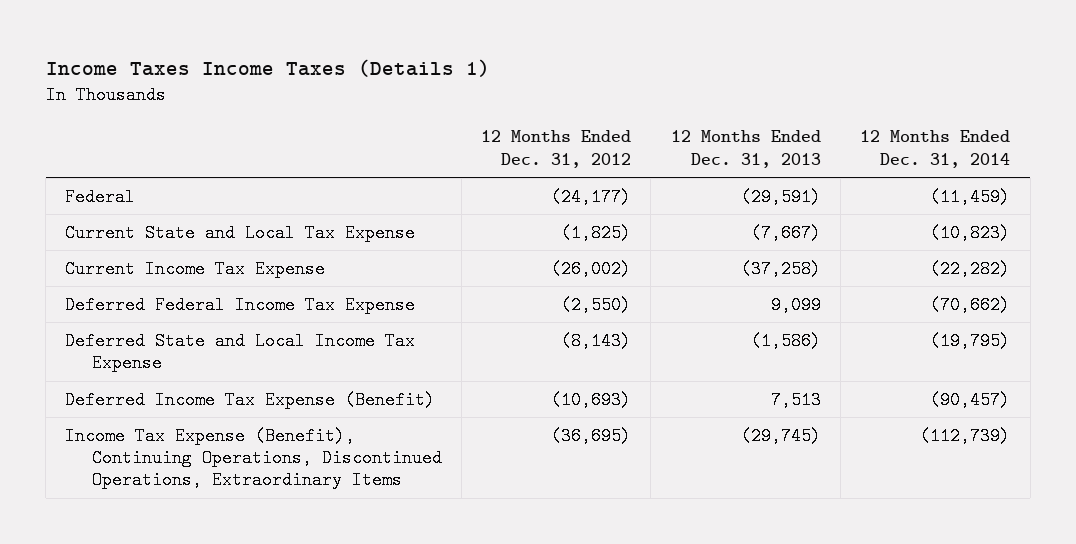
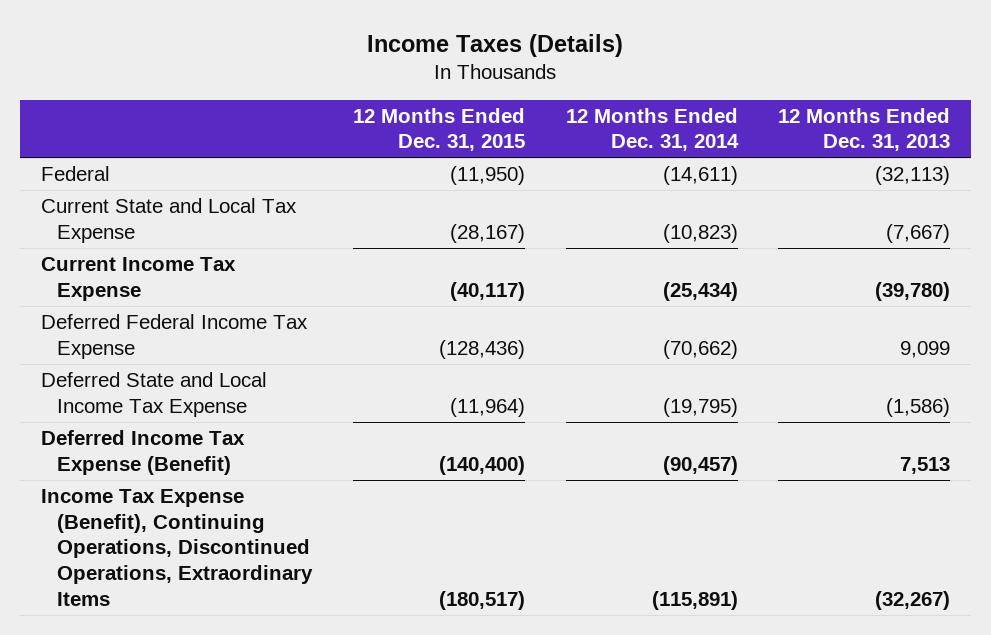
[45,58,490,77] Income Taxes Income Taxes (Details 1) -> [367,33,624,57] Income Taxes (Details)
[481,130,632,168] 12 Months Ended Dec. 31, 2012 -> none
none -> [352,107,525,152] 12 Months Ended Dec. 31, 2015
[740,187,821,206] (29,591) -> [875,166,951,186] (32,113)
[930,187,1011,206] (11,459) -> [662,166,738,186] (14,611)
[740,259,821,278] (37,258) -> [875,281,951,301] (39,780)
[930,259,1011,278] (22,282) -> [662,281,738,301] (25,434)
[740,426,821,445] (29,745) -> [875,590,951,610] (32,267)
[920,426,1011,445] (112,739) -> [651,590,738,610] (115,891)

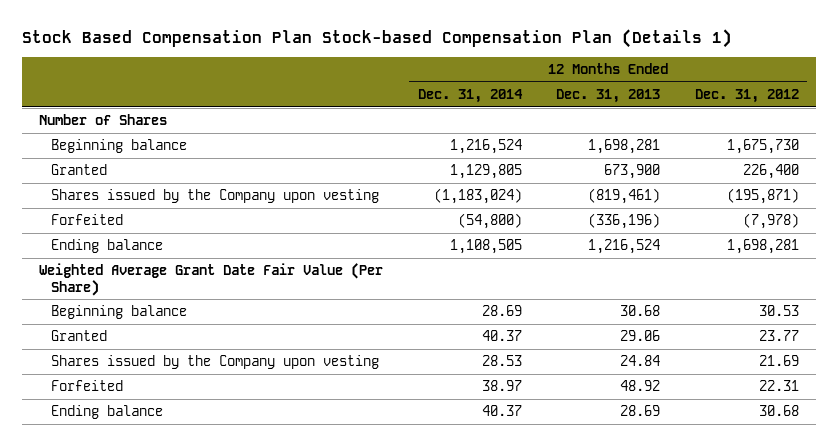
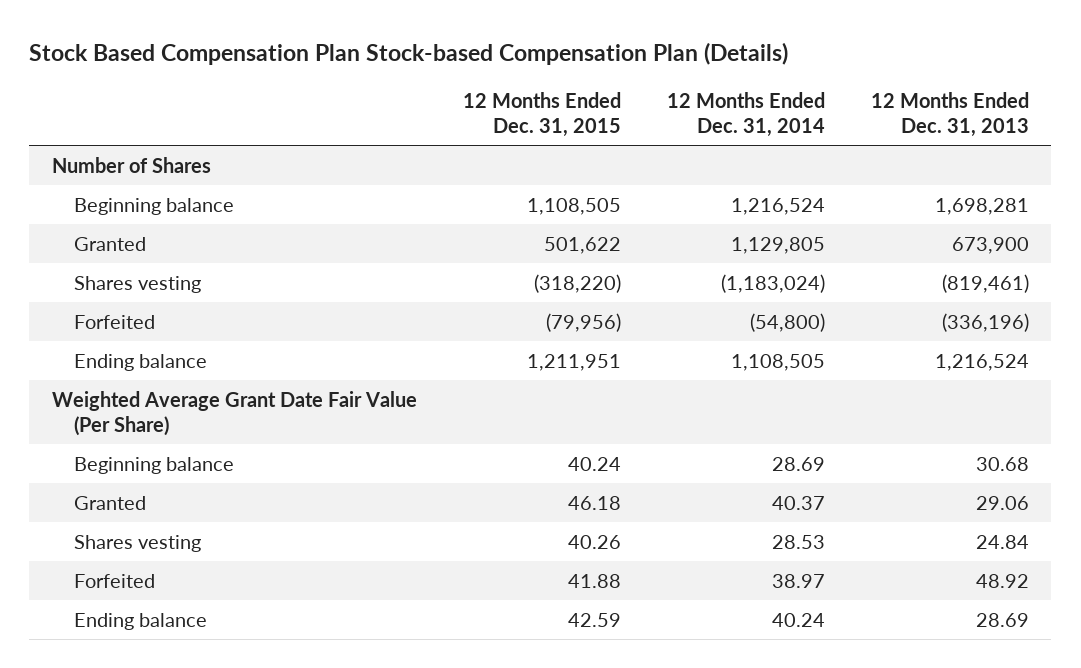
[21,28,732,48] Stock Based Compensation Plan Stock-based Compensation Plan (Details 1) -> [29,41,789,65] Stock Based Compensation Plan Stock-based Compensation Plan (Details)
[694,88,799,103] Dec. 31, 2012 -> none
none -> [463,91,622,138] 12 Months Ended Dec. 31, 2015
[50,189,379,204] Shares issued by the Company upon vesting -> [73,275,201,293] Shares vesting
[50,355,379,370] Shares issued by the Company upon vesting -> [73,534,201,552] Shares vesting
[481,405,522,417] 40.37 -> [771,612,825,627] 40.24

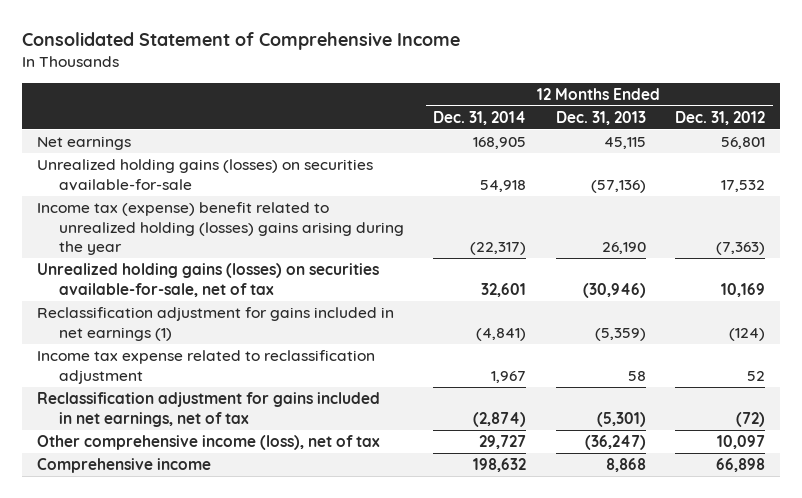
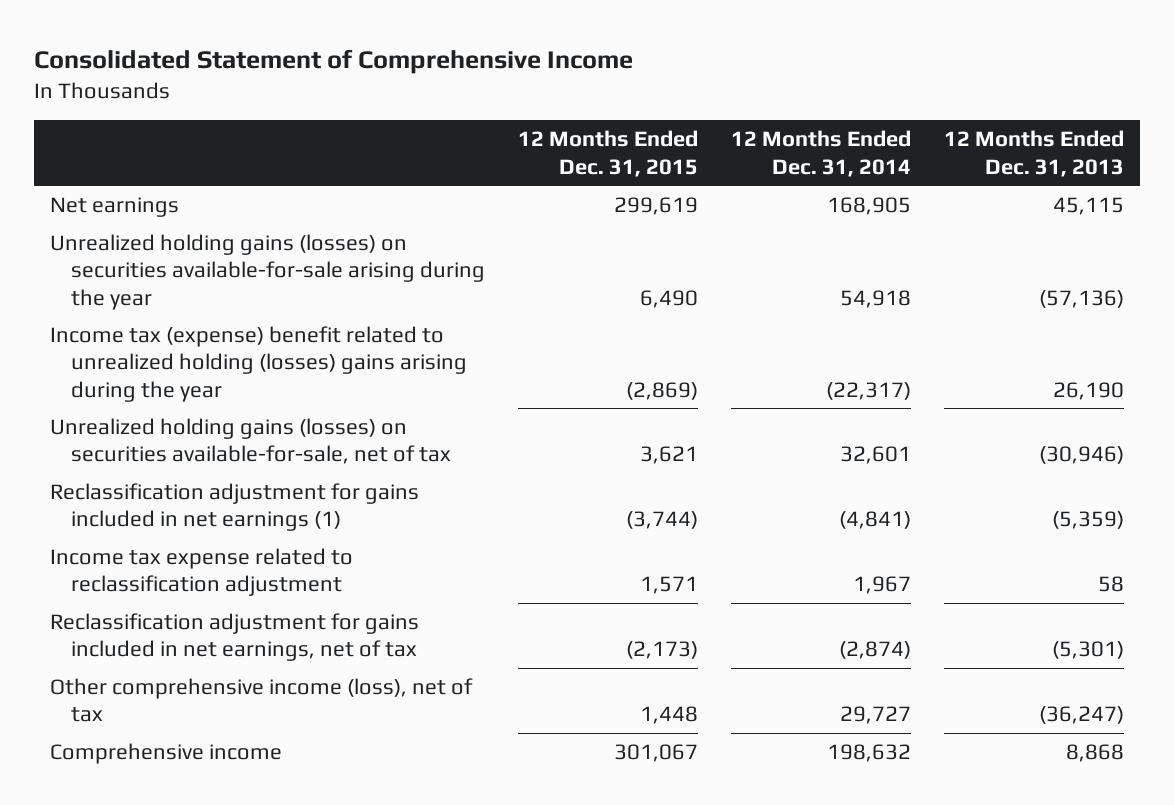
[675,110,766,125] Dec. 31, 2012 -> none
none -> [517,130,698,177] 12 Months Ended Dec. 31, 2015
[36,159,373,191] Unrealized holding gains (losses) on securities available-for-sale -> [50,233,486,310] Unrealized holding gains (losses) on securities available-for-sale arising during the year

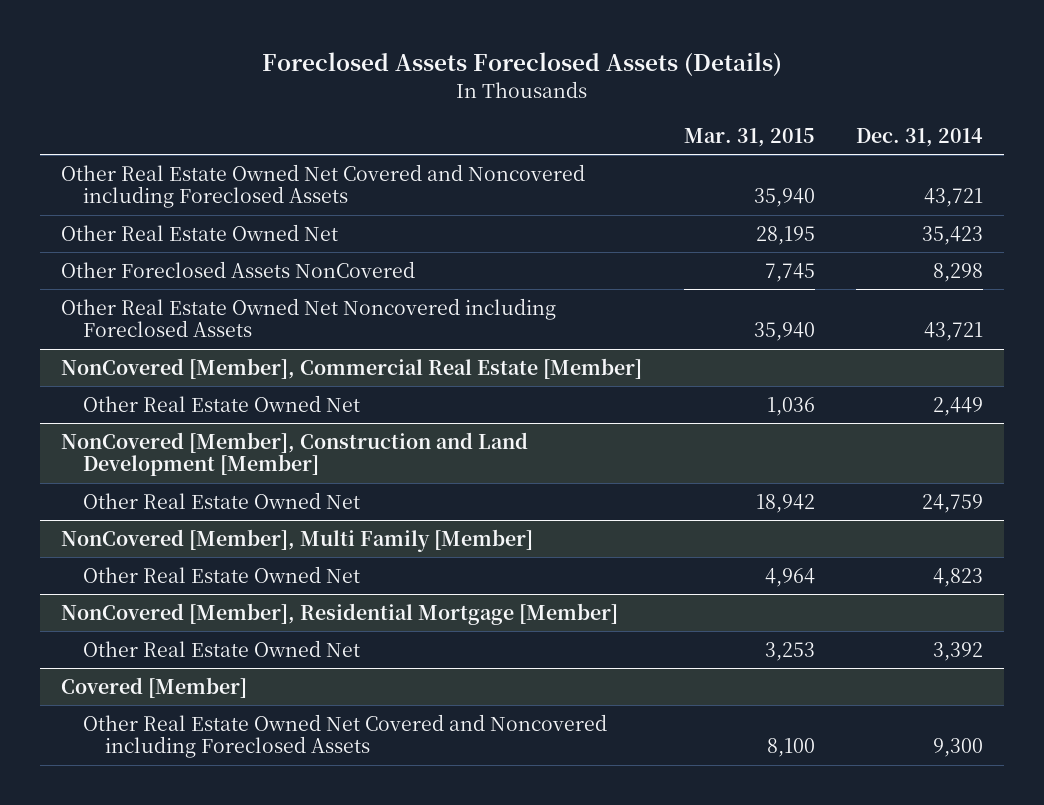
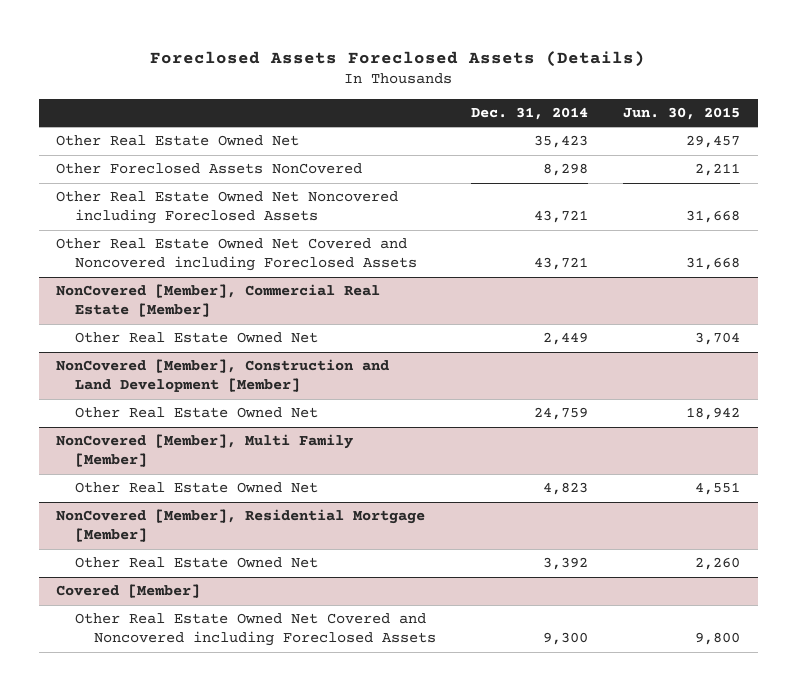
[683,127,815,147] Mar. 31, 2015 -> none
none -> [623,106,741,120] Jun. 30, 2015
[61,163,586,209] Other Real Estate Owned Net Covered and Noncovered including Foreclosed Assets -> [56,238,418,272] Other Real Estate Owned Net Covered and Noncovered including Foreclosed Assets

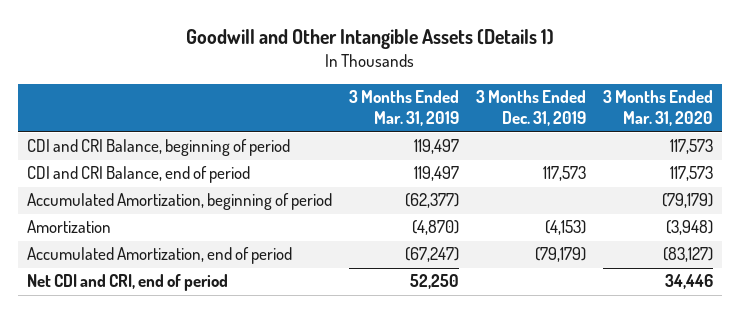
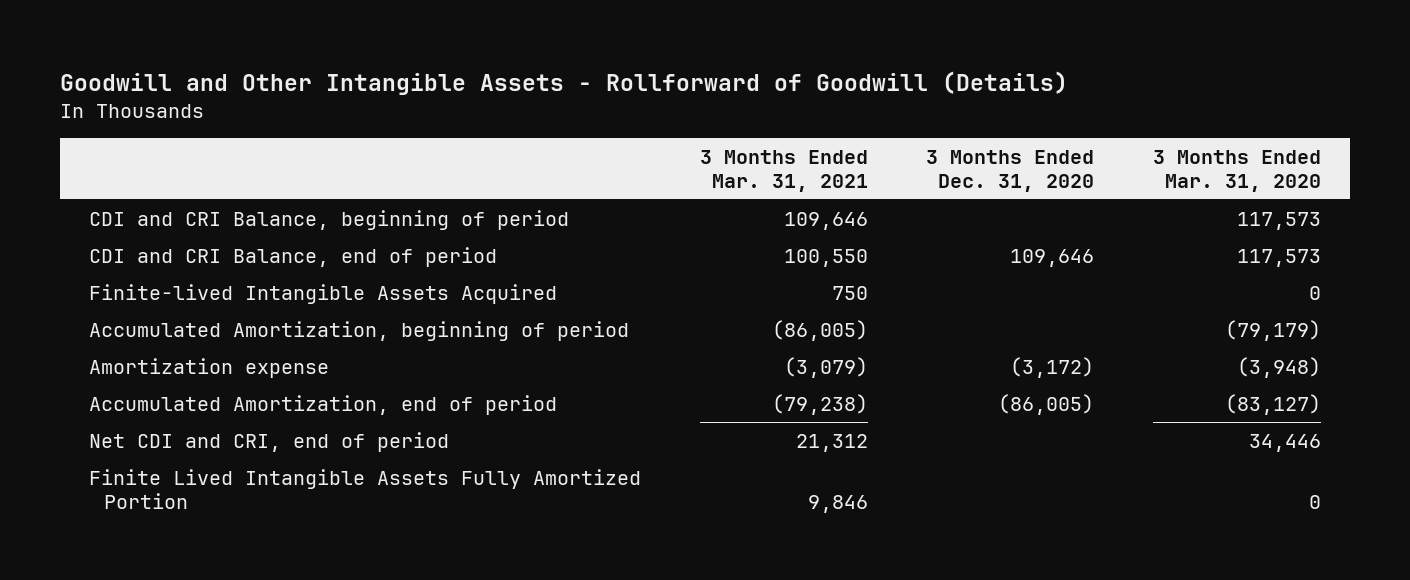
[185,29,554,50] Goodwill and Other Intangible Assets (Details 1) -> [59,70,1068,95] Goodwill and Other Intangible Assets - Rollforward of Goodwill (Details)
[348,90,459,127] 3 Months Ended Mar. 31, 2019 -> none
[476,90,587,127] 3 Months Ended Dec. 31, 2019 -> none
none -> [699,149,868,192] 3 Months Ended Mar. 31, 2021
none -> [926,149,1095,192] 3 Months Ended Dec. 31, 2020
none -> [89,283,558,304] Finite-lived Intangible Assets Acquired
[26,220,111,234] Amortization -> [89,357,330,378] Amortization expense
none -> [89,468,642,509] Finite Lived Intangible Assets Fully Amortized Portion

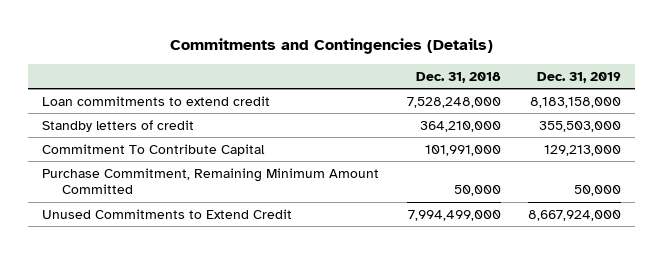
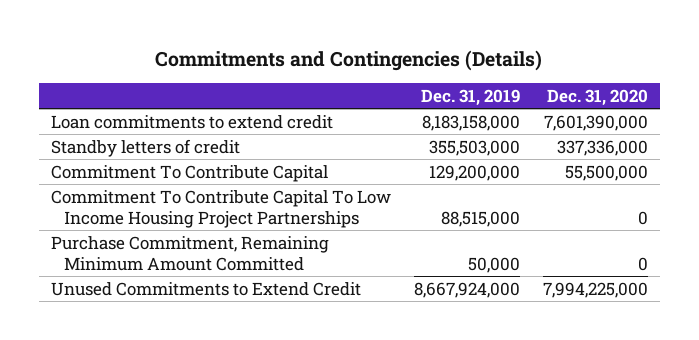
[415,71,501,83] Dec. 31, 2018 -> none
none -> [547,88,649,106] Dec. 31, 2020
[543,144,621,156] 129,213,000 -> [428,164,520,181] 129,200,000
none -> [50,189,391,228] Commitment To Contribute Capital To Low Income Housing Project Partnerships

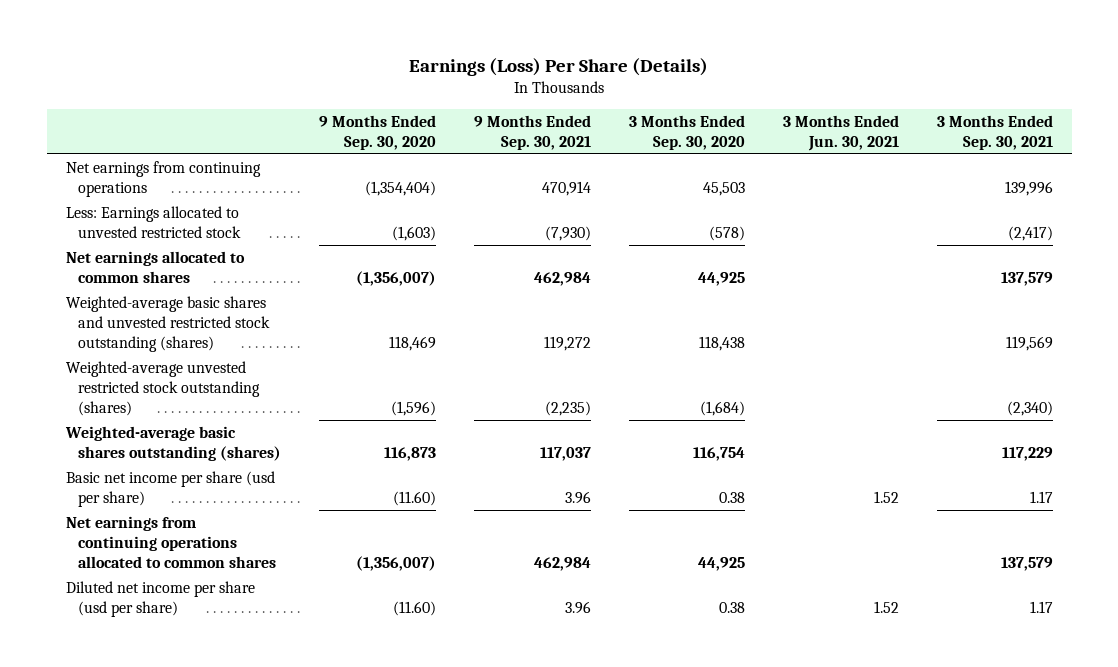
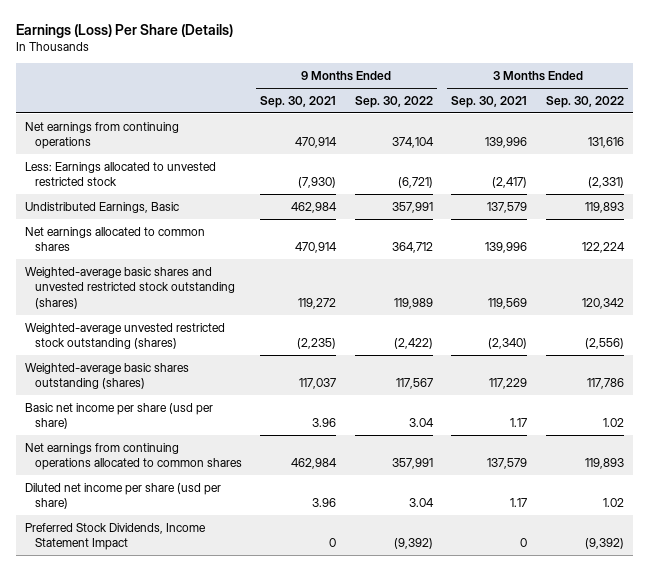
[319,114,437,150] 9 Months Ended Sep. 30, 2020 -> none
[628,114,745,150] 3 Months Ended Sep. 30, 2020 -> none
[782,114,899,151] 3 Months Ended Jun. 30, 2021 -> none
none -> [354,95,433,108] Sep. 30, 2022
none -> [545,95,624,108] Sep. 30, 2022
none -> [25,201,180,213] Undistributed Earnings, Basic
[534,271,592,286] 462,984 -> [295,242,338,254] 470,914
[1000,271,1053,286] 137,579 -> [485,242,528,254] 139,996
none -> [25,522,207,551] Preferred Stock Dividends, Income Statement Impact

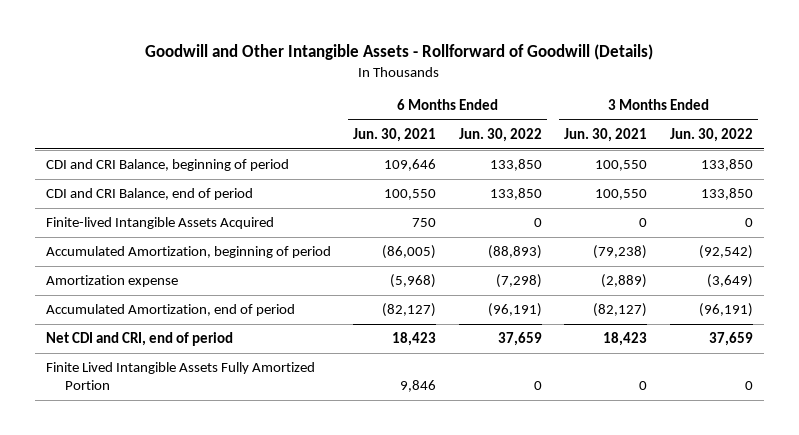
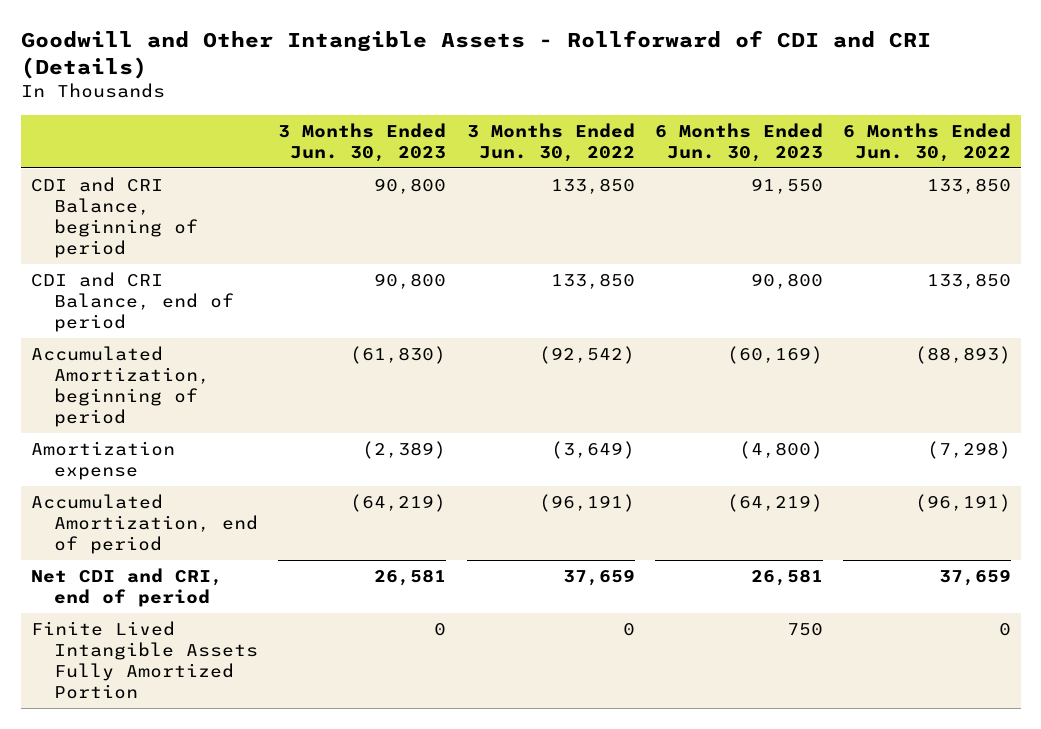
[145,44,654,61] Goodwill and Other Intangible Assets - Rollforward of Goodwill (Details) -> [20,30,931,80] Goodwill and Other Intangible Assets - Rollforward of CDI and CRI (Details)
[353,127,437,142] Jun. 30, 2021 -> none
[564,127,648,142] Jun. 30, 2021 -> none
none -> [278,122,447,162] 3 Months Ended Jun. 30, 2023
none -> [654,122,823,162] 6 Months Ended Jun. 30, 2023
[45,217,274,230] Finite-lived Intangible Assets Acquired -> none

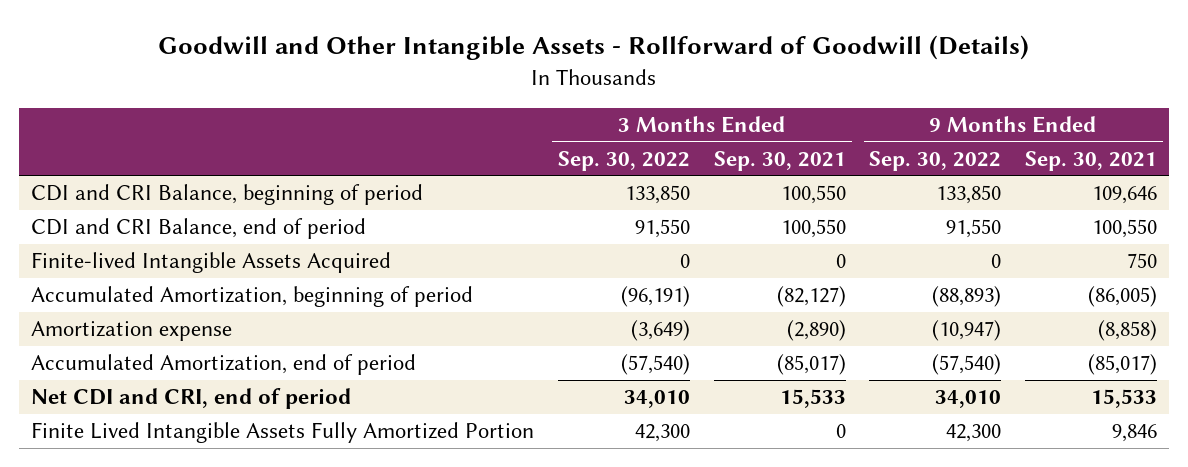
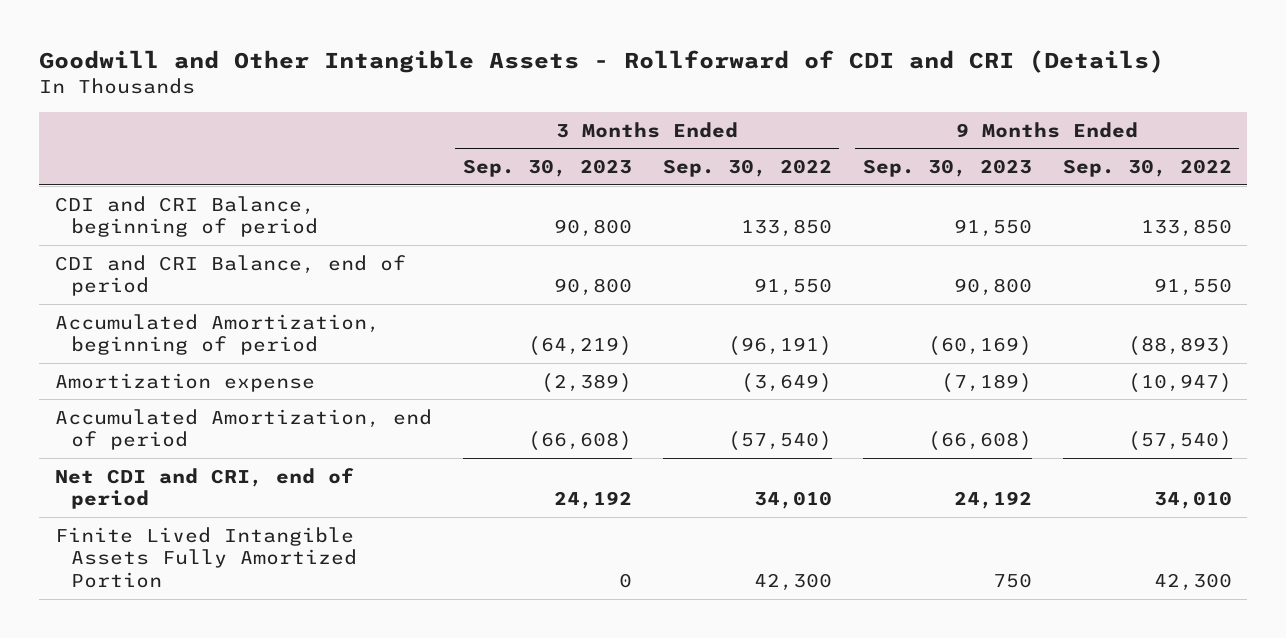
[158,35,1030,61] Goodwill and Other Intangible Assets - Rollforward of Goodwill (Details) -> [39,50,1165,74] Goodwill and Other Intangible Assets - Rollforward of CDI and CRI (Details)
[713,150,846,171] Sep. 30, 2021 -> none
[1025,150,1158,171] Sep. 30, 2021 -> none
none -> [462,159,632,178] Sep. 30, 2023
none -> [862,159,1032,178] Sep. 30, 2023
[31,252,392,274] Finite-lived Intangible Assets Acquired -> none

